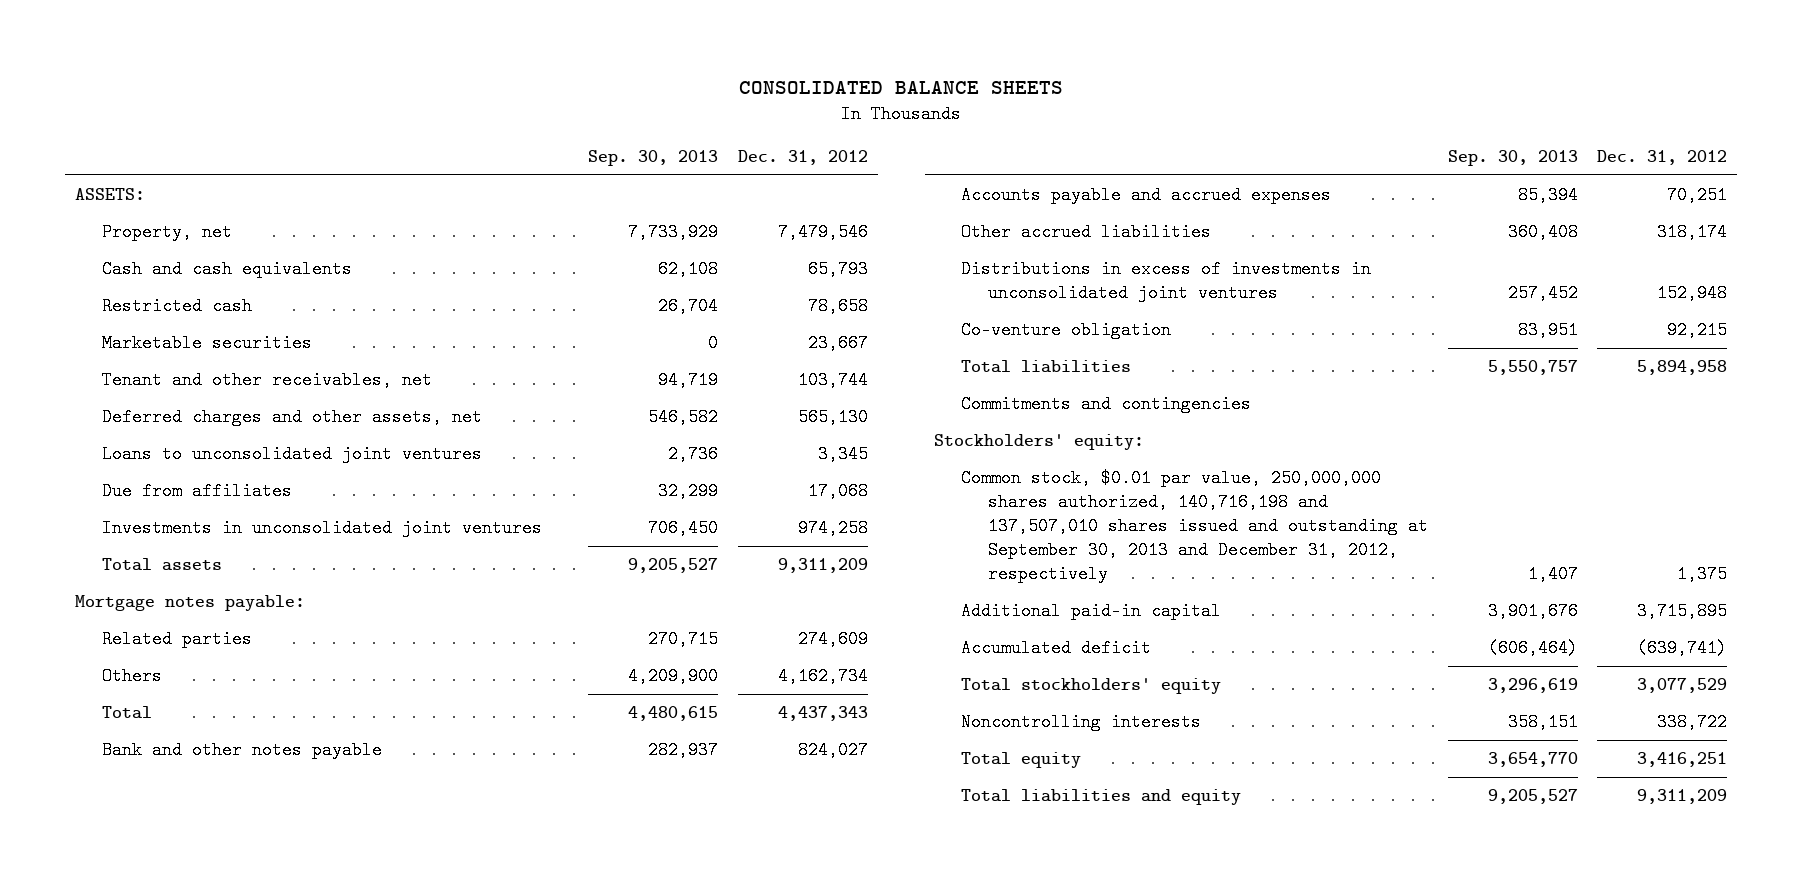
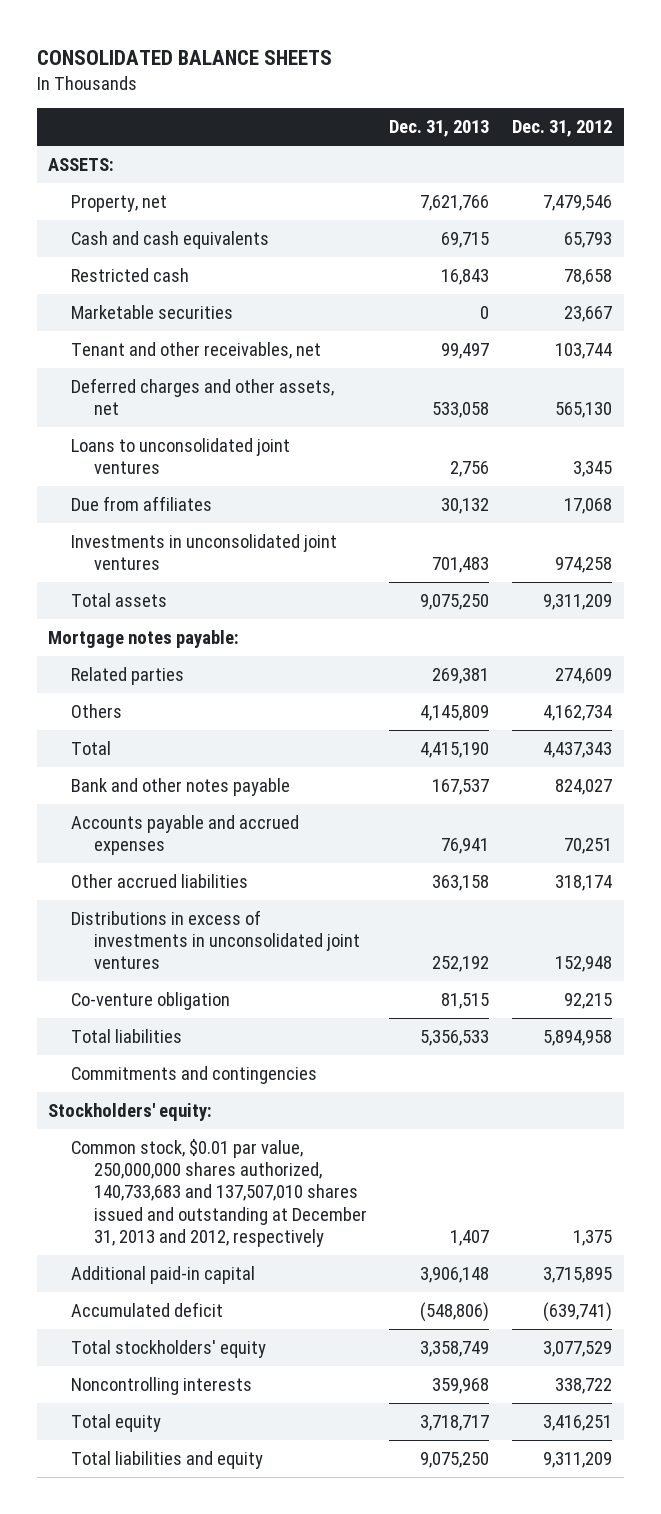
[588,150,719,167] Sep. 30, 2013 -> none
none -> [389,120,490,138] Dec. 31, 2013
[961,469,1429,584] Common stock, $0.01 par value, 250,000,000 shares authorized, 140,716,198 and 137,507,010 shares issued and outstanding at September 30, 2013 and December 31, 2012, respectively -> [70,1138,367,1247] Common stock, $0.01 par value, 250,000,000 shares authorized, 140,733,683 and 137,507,010 shares issued and outstanding at December 31, 2013 and 2012, respectively

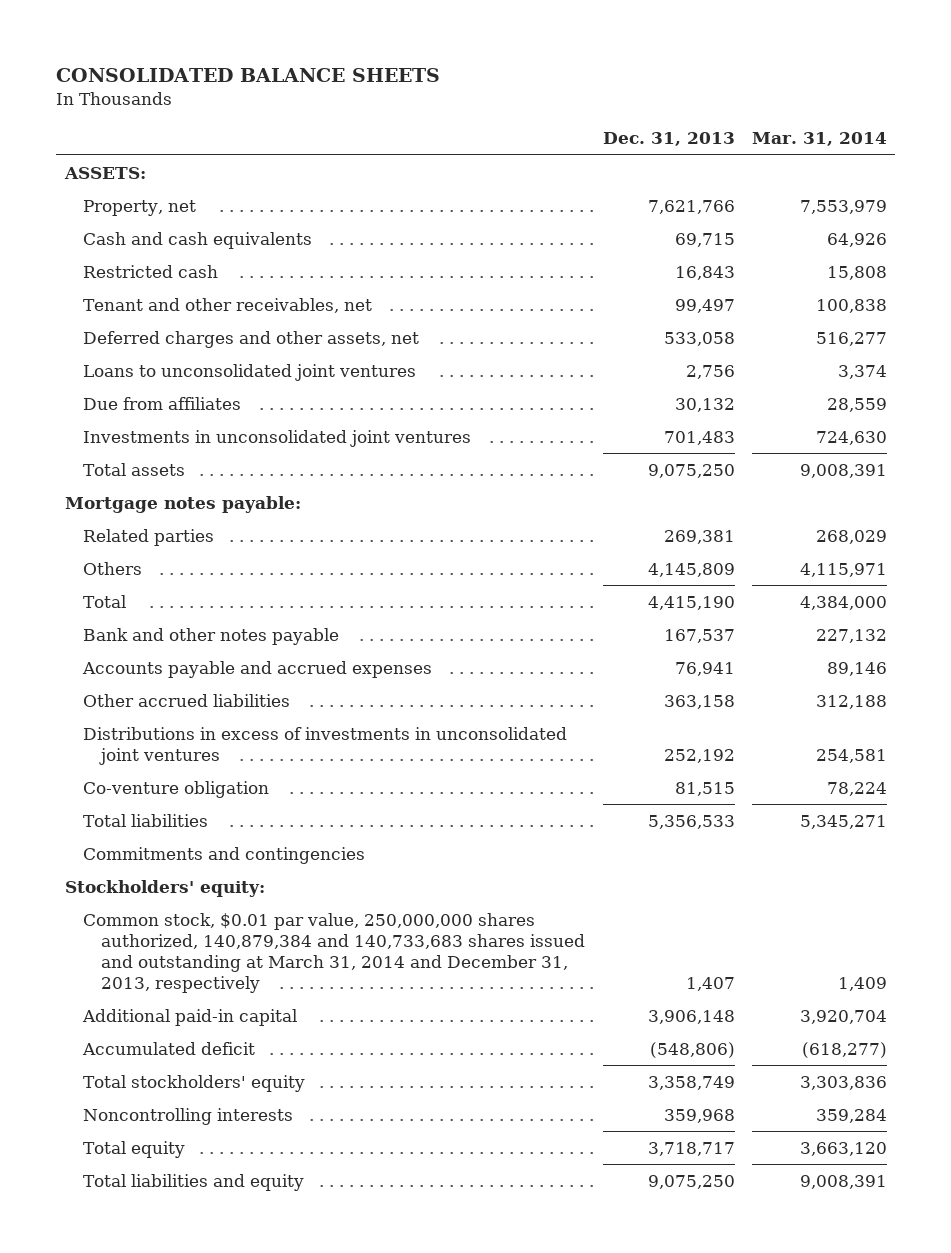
[512,120,613,138] Dec. 31, 2012 -> none
none -> [751,132,887,147] Mar. 31, 2014
[70,304,233,319] Marketable securities -> none
[70,1138,367,1247] Common stock, $0.01 par value, 250,000,000 shares authorized, 140,733,683 and 137,507,010 shares issued and outstanding at December 31, 2013 and 2012, respectively -> [83,912,586,993] Common stock, $0.01 par value, 250,000,000 shares authorized, 140,879,384 and 140,733,683 shares issued and outstanding at March 31, 2014 and December 31, 2013, respectively

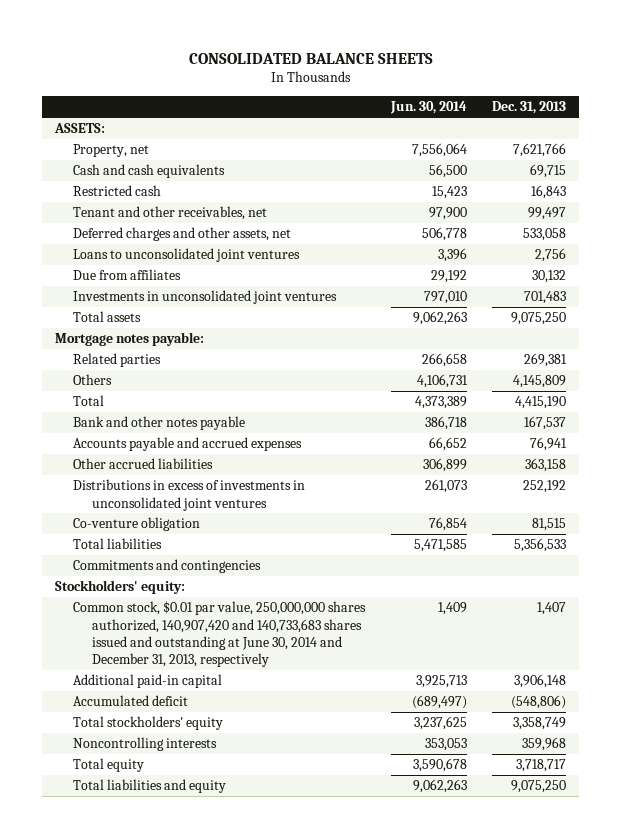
[751,132,887,147] Mar. 31, 2014 -> none
none -> [389,101,467,115] Jun. 30, 2014
[83,912,586,993] Common stock, $0.01 par value, 250,000,000 shares authorized, 140,879,384 and 140,733,683 shares issued and outstanding at March 31, 2014 and December 31, 2013, respectively -> [73,601,367,668] Common stock, $0.01 par value, 250,000,000 shares authorized, 140,907,420 and 140,733,683 shares issued and outstanding at June 30, 2014 and December 31, 2013, respectively

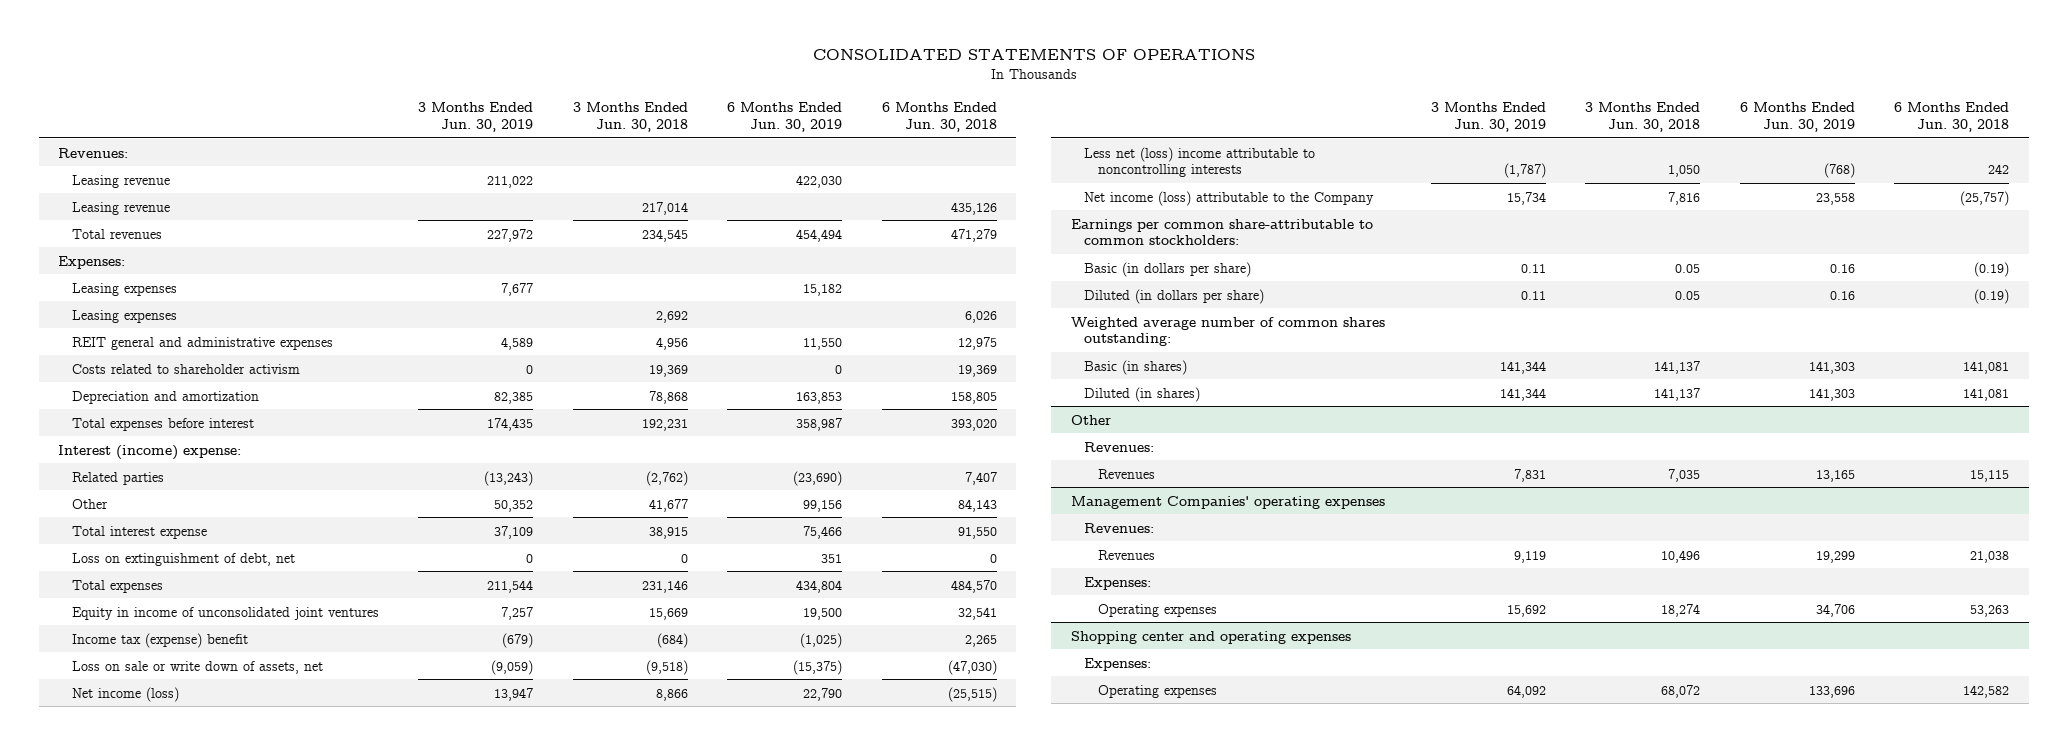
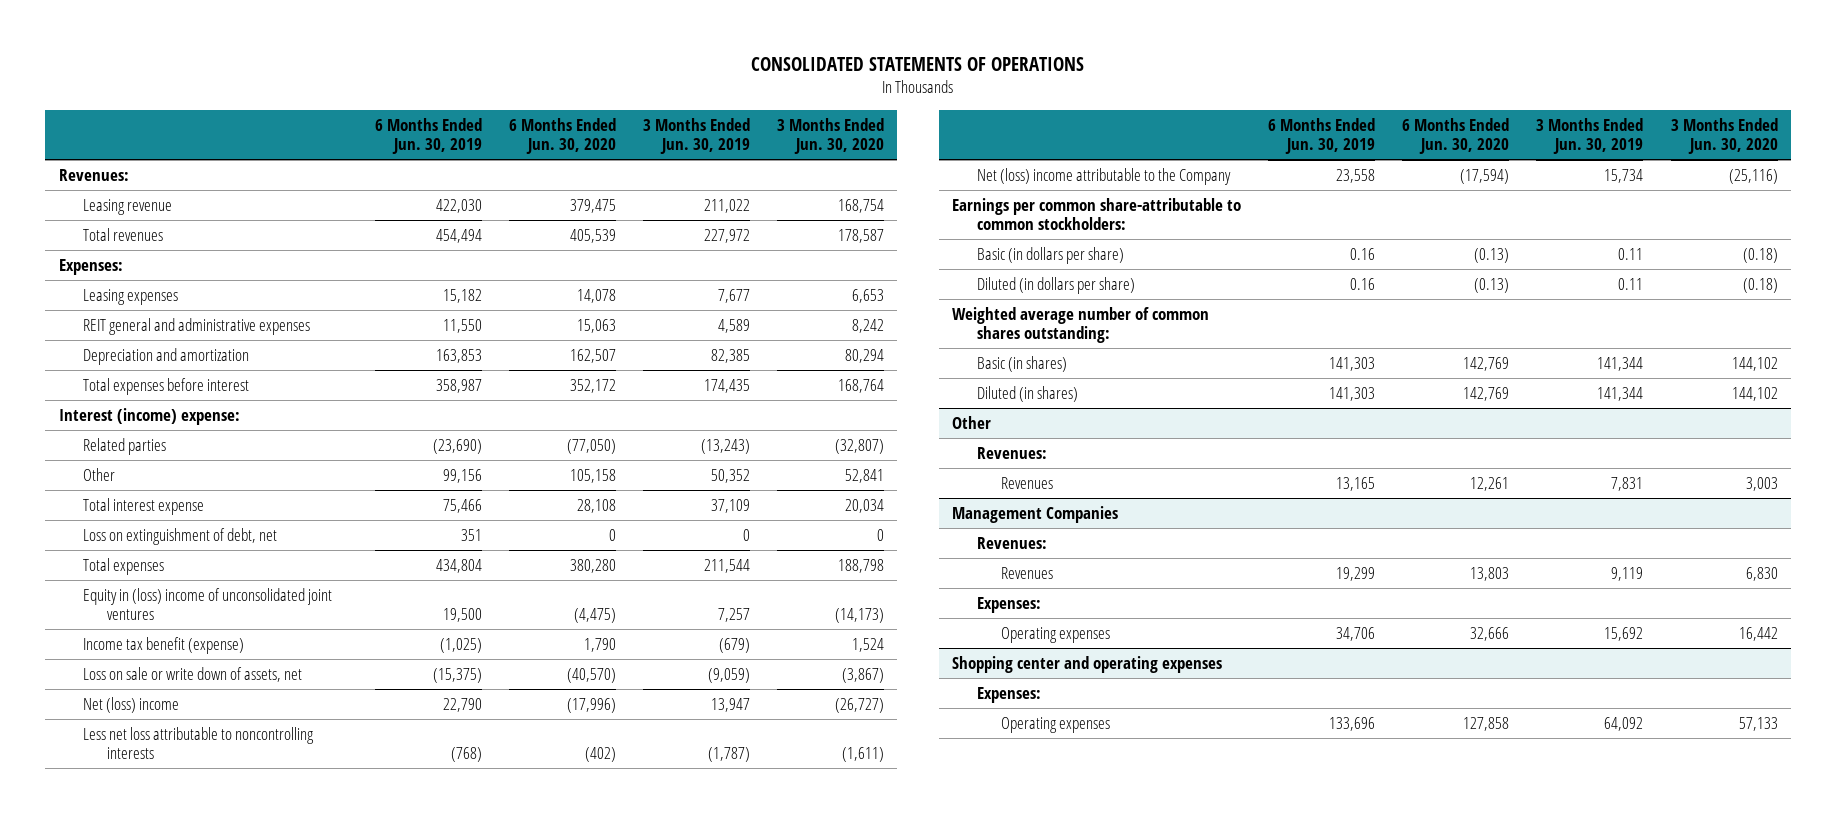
[572,102,688,132] 3 Months Ended Jun. 30, 2018 -> none
[881,102,997,132] 6 Months Ended Jun. 30, 2018 -> none
none -> [508,117,616,155] 6 Months Ended Jun. 30, 2020
none -> [776,117,884,155] 3 Months Ended Jun. 30, 2020
[71,201,170,215] Leasing revenue -> none
[71,309,177,323] Leasing expenses -> none
[71,363,300,374] Costs related to shareholder activism -> none
[71,606,379,620] Equity in income of unconsolidated joint ventures -> [82,587,332,621] Equity in (loss) income of unconsolidated joint ventures
[71,632,248,648] Income tax (expense) benefit -> [82,636,244,654] Income tax benefit (expense)
[71,686,179,702] Net income (loss) -> [82,696,179,713] Net (loss) income
[1084,146,1316,178] Less net (loss) income attributable to noncontrolling interests -> [82,726,314,760] Less net loss attributable to noncontrolling interests
[1084,190,1375,206] Net income (loss) attributable to the Company -> [976,167,1231,185] Net (loss) income attributable to the Company
[1071,495,1386,509] Management Companies' operating expenses -> [952,505,1119,523] Management Companies

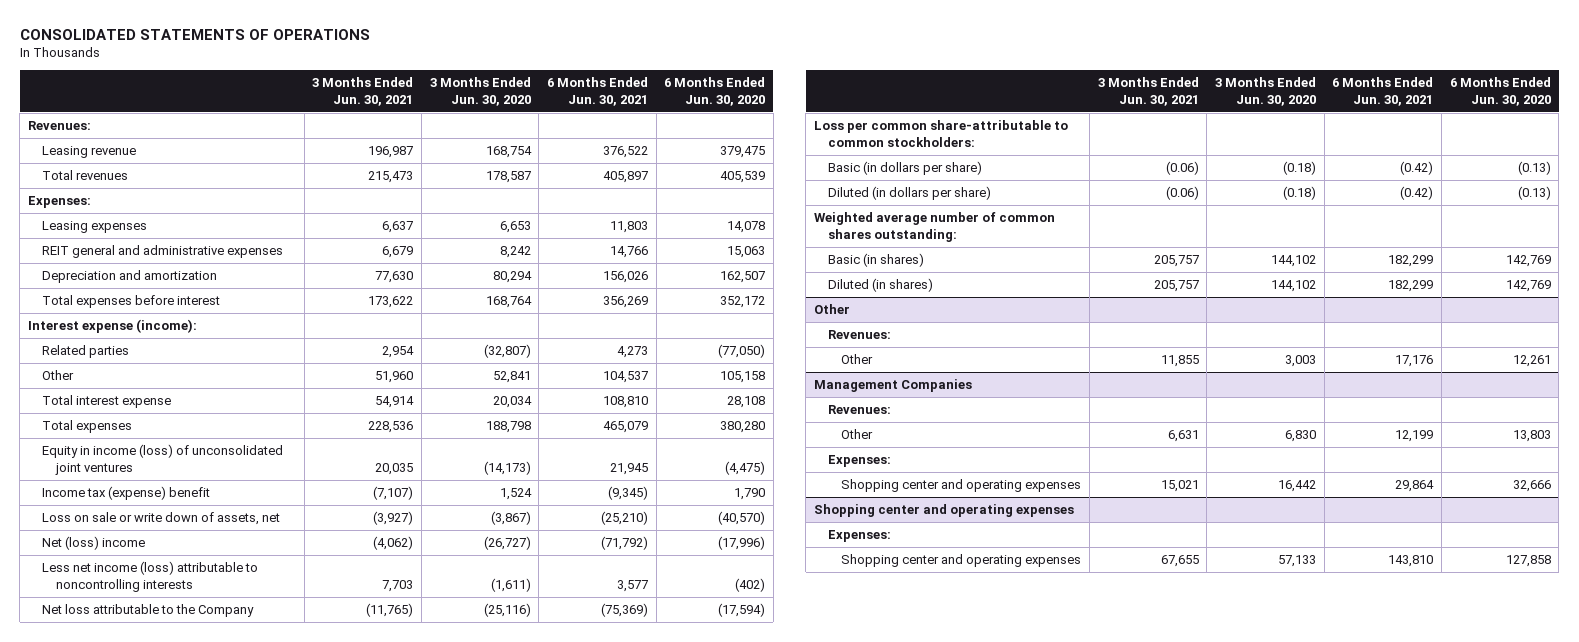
[374,117,482,155] 6 Months Ended Jun. 30, 2019 -> none
[642,117,750,155] 3 Months Ended Jun. 30, 2019 -> none
none -> [312,77,414,106] 3 Months Ended Jun. 30, 2021
none -> [546,77,648,106] 6 Months Ended Jun. 30, 2021
[58,407,240,425] Interest (income) expense: -> [28,319,198,334] Interest expense (income):
[82,527,277,545] Loss on extinguishment of debt, net -> none
[82,587,332,621] Equity in (loss) income of unconsolidated joint ventures -> [42,444,284,475] Equity in income (loss) of unconsolidated joint ventures
[82,636,244,654] Income tax benefit (expense) -> [42,486,211,501] Income tax (expense) benefit
[82,726,314,760] Less net loss attributable to noncontrolling interests -> [42,561,259,592] Less net income (loss) attributable to noncontrolling interests
[976,167,1231,185] Net (loss) income attributable to the Company -> [42,604,255,618] Net loss attributable to the Company
[952,197,1242,231] Earnings per common share-attributable to common stockholders: -> [813,120,1068,147] Loss per common share-attributable to common stockholders:
[1000,476,1053,489] Revenues -> [841,354,874,365] Other
[1000,566,1053,579] Revenues -> [841,429,874,440] Other
[1000,626,1110,643] Operating expenses -> [841,479,1082,493] Shopping center and operating expenses
[1000,716,1110,733] Operating expenses -> [841,554,1082,568] Shopping center and operating expenses

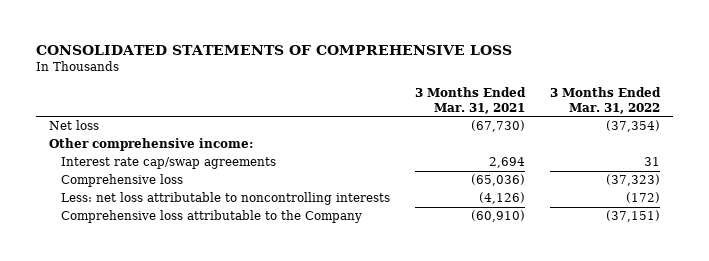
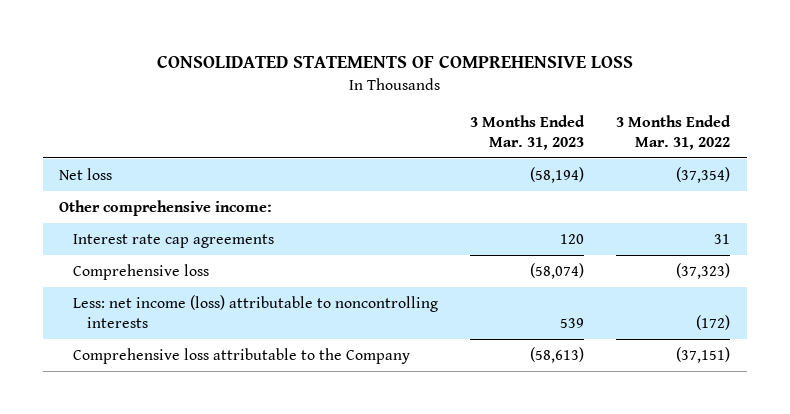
[415,86,527,114] 3 Months Ended Mar. 31, 2021 -> none
none -> [470,114,586,150] 3 Months Ended Mar. 31, 2023
[61,157,277,170] Interest rate cap/swap agreements -> [73,233,275,248] Interest rate cap agreements
[61,192,391,206] Less: net loss attributable to noncontrolling interests -> [73,294,439,328] Less: net income (loss) attributable to noncontrolling interests

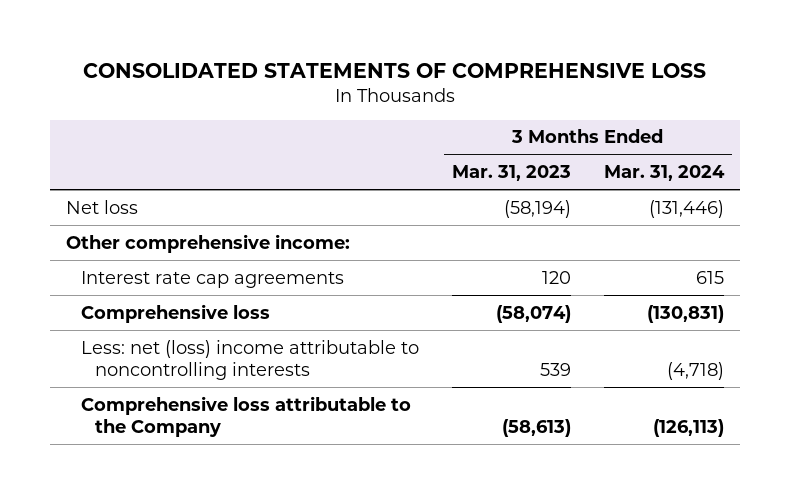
[616,114,732,150] 3 Months Ended Mar. 31, 2022 -> none
none -> [603,165,725,182] Mar. 31, 2024
[73,294,439,328] Less: net income (loss) attributable to noncontrolling interests -> [80,339,419,381] Less: net (loss) income attributable to noncontrolling interests

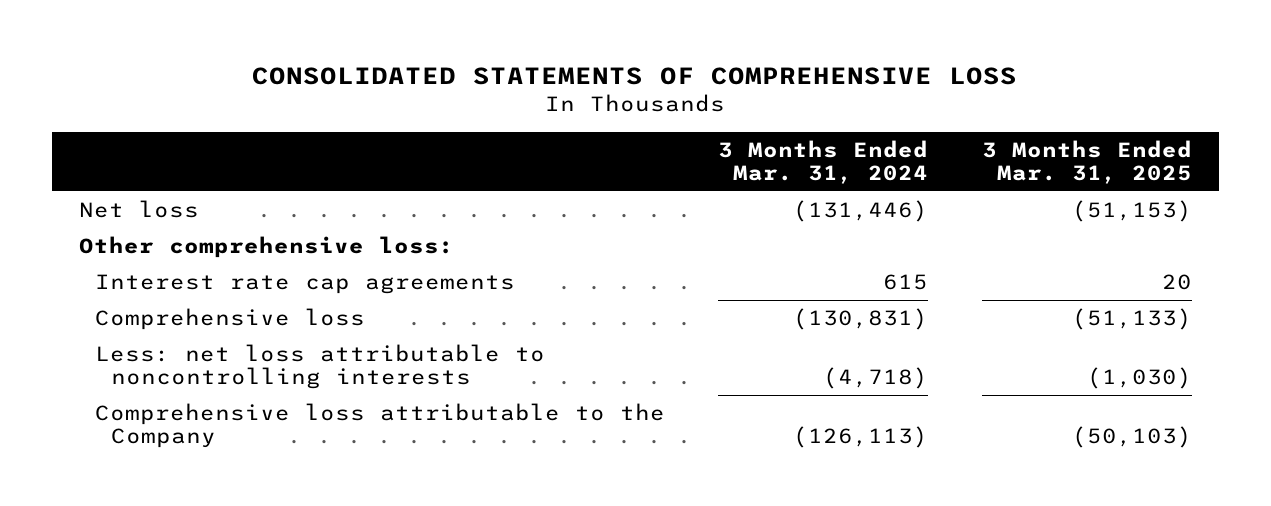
[451,165,571,182] Mar. 31, 2023 -> none
none -> [981,139,1192,185] 3 Months Ended Mar. 31, 2025
[66,233,351,253] Other comprehensive income: -> [78,235,454,258] Other comprehensive loss:
[80,339,419,381] Less: net (loss) income attributable to noncontrolling interests -> [94,343,545,390] Less: net loss attributable to noncontrolling interests

